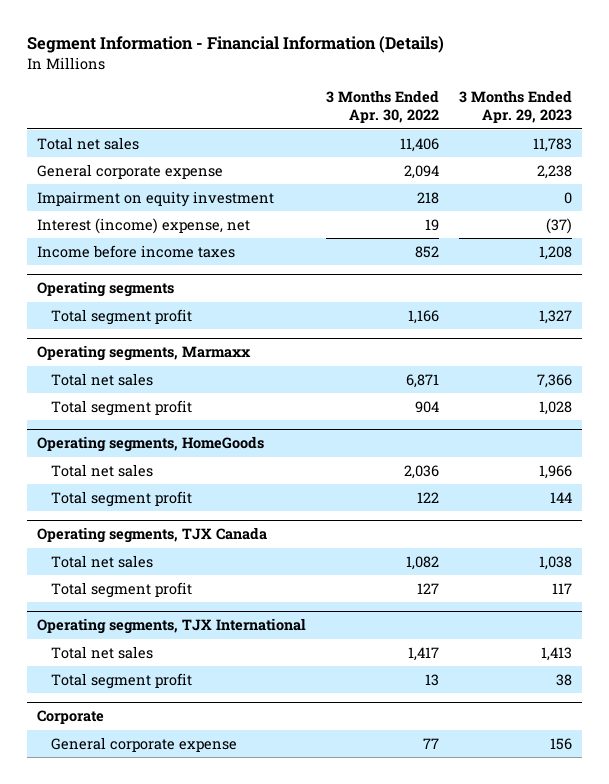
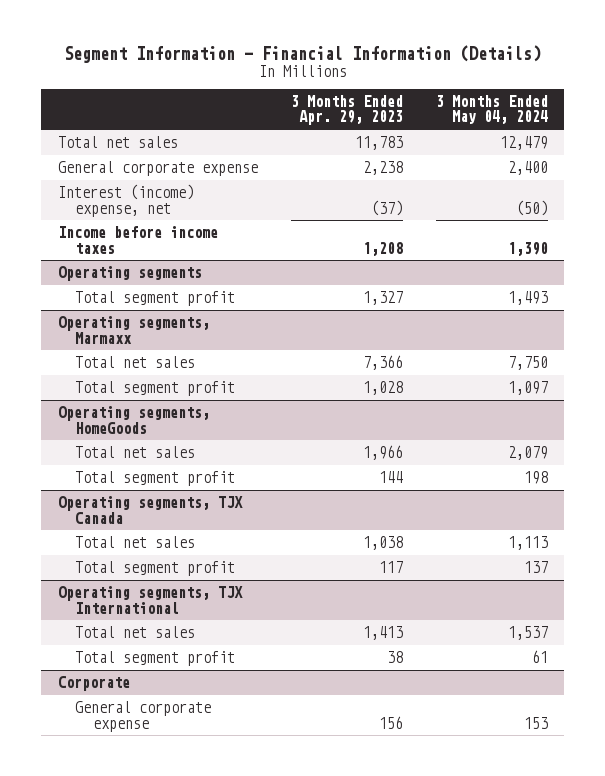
[325,89,439,124] 3 Months Ended Apr. 30, 2022 -> none
none -> [435,94,548,125] 3 Months Ended May 04, 2024
[36,190,274,207] Impairment on equity investment -> none

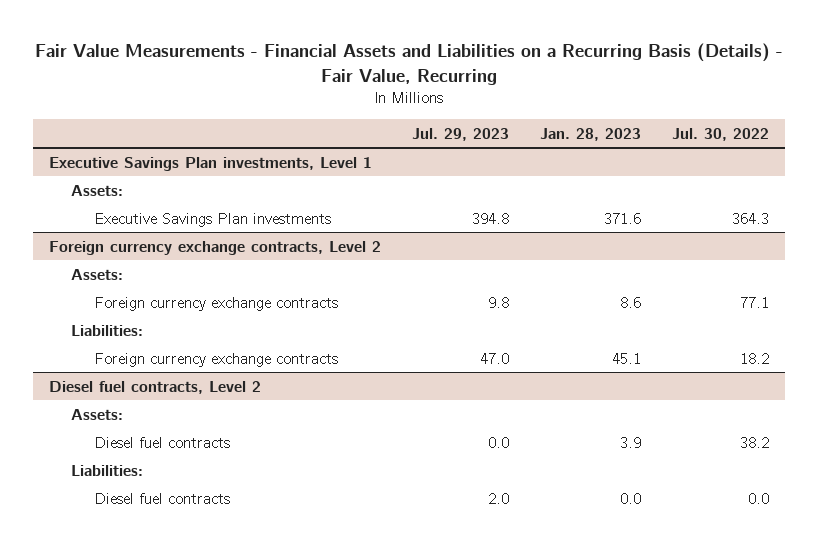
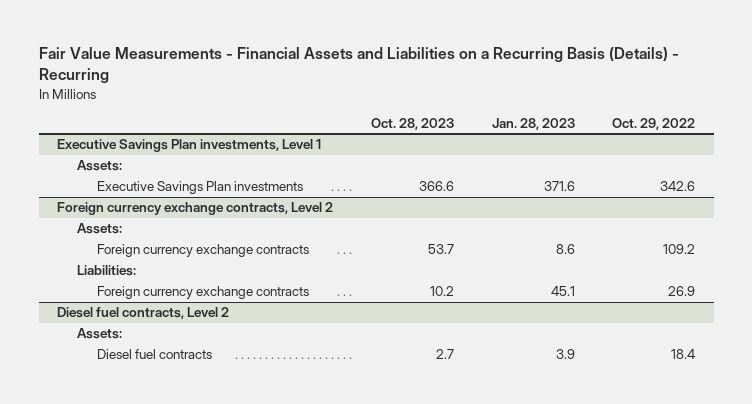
[34,43,783,86] Fair Value Measurements - Financial Assets and Liabilities on a Recurring Basis (Details) - Fair Value, Recurring -> [38,47,679,84] Fair Value Measurements - Financial Assets and Liabilities on a Recurring Basis (Details) - Recurring
[411,127,509,141] Jul. 29, 2023 -> none
[672,127,770,141] Jul. 30, 2022 -> none
none -> [370,117,454,130] Oct. 28, 2023
none -> [612,117,696,130] Oct. 29, 2022
[71,464,144,476] Liabilities: -> none
[93,492,230,504] Diesel fuel contracts -> none

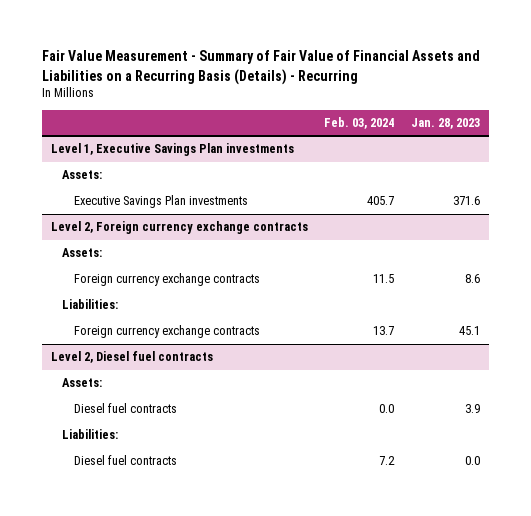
[38,47,679,84] Fair Value Measurements - Financial Assets and Liabilities on a Recurring Basis (Details) - Recurring -> [42,50,481,85] Fair Value Measurement - Summary of Fair Value of Financial Assets and Liabilities on a Recurring Basis (Details) - Recurring
[370,117,454,130] Oct. 28, 2023 -> none
[612,117,696,130] Oct. 29, 2022 -> none
none -> [324,117,395,130] Feb. 03, 2024
[57,139,322,153] Executive Savings Plan investments, Level 1 -> [50,143,294,157] Level 1, Executive Savings Plan investments
[57,202,334,216] Foreign currency exchange contracts, Level 2 -> [50,221,308,235] Level 2, Foreign currency exchange contracts
[57,307,230,320] Diesel fuel contracts, Level 2 -> [50,351,213,364] Level 2, Diesel fuel contracts
none -> [62,429,119,440] Liabilities:
none -> [73,455,177,466] Diesel fuel contracts

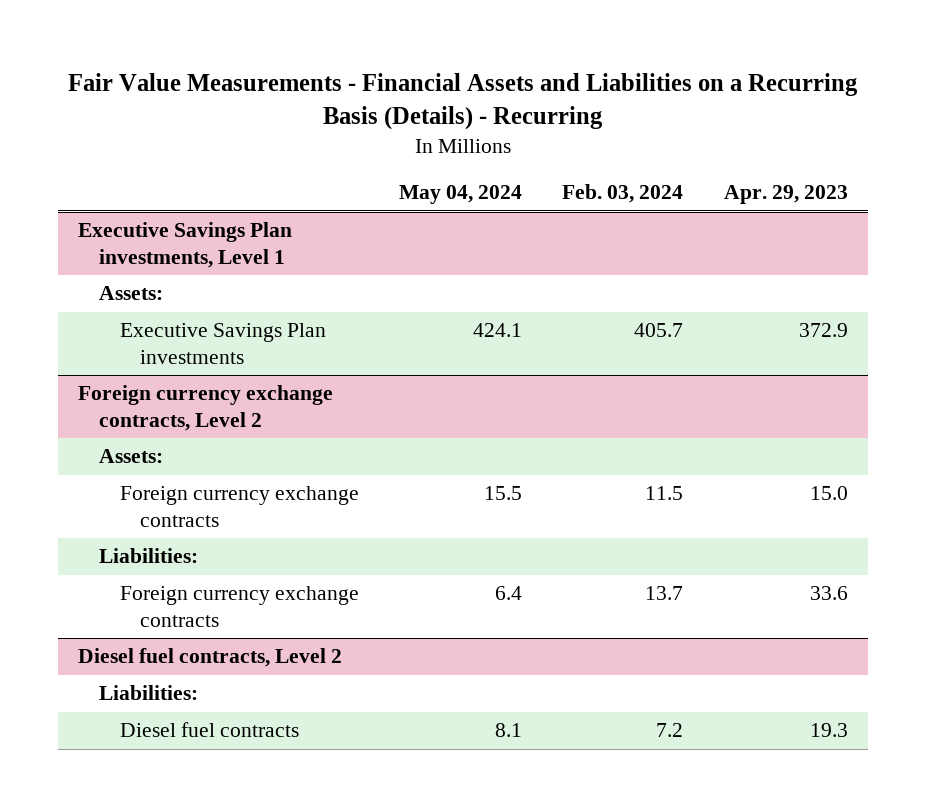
[42,50,481,85] Fair Value Measurement - Summary of Fair Value of Financial Assets and Liabilities on a Recurring Basis (Details) - Recurring -> [67,72,858,130] Fair Value Measurements - Financial Assets and Liabilities on a Recurring Basis (Details) - Recurring
[411,118,481,130] Jan. 28, 2023 -> none
none -> [398,185,522,205] May 04, 2024
none -> [723,185,848,205] Apr. 29, 2023
[50,143,294,157] Level 1, Executive Savings Plan investments -> [77,222,292,268] Executive Savings Plan investments, Level 1
[50,221,308,235] Level 2, Foreign currency exchange contracts -> [77,385,333,431] Foreign currency exchange contracts, Level 2
[62,378,103,388] Assets: -> none
[73,403,177,414] Diesel fuel contracts -> none
[50,351,213,364] Level 2, Diesel fuel contracts -> [77,648,342,668] Diesel fuel contracts, Level 2

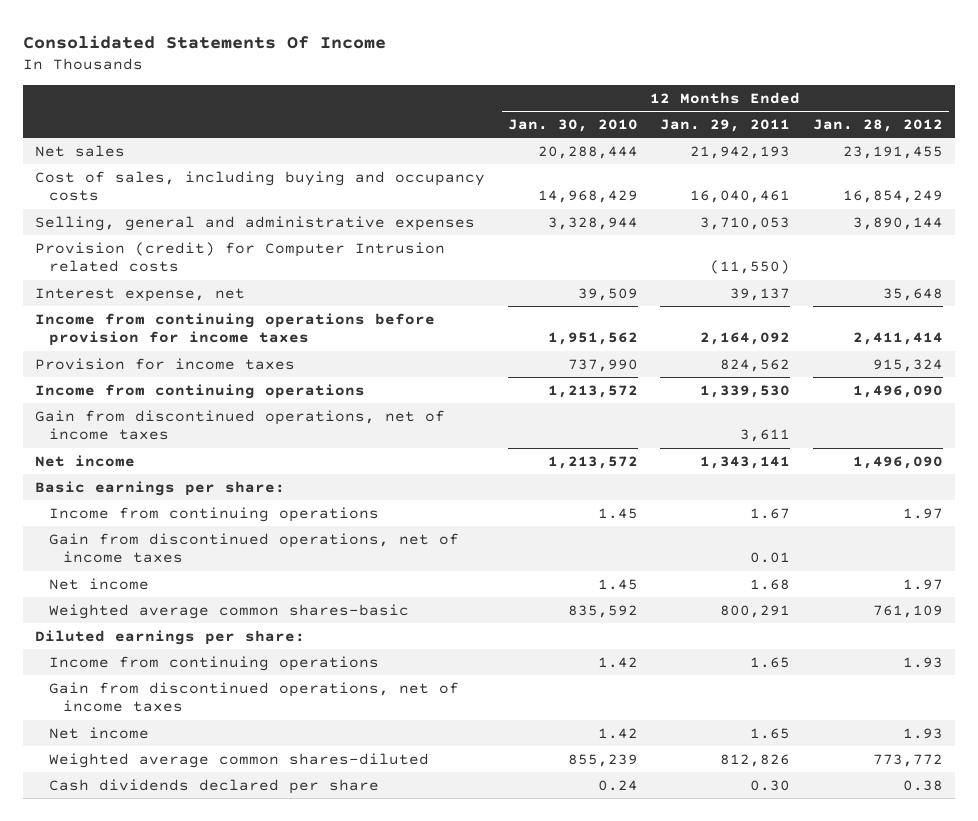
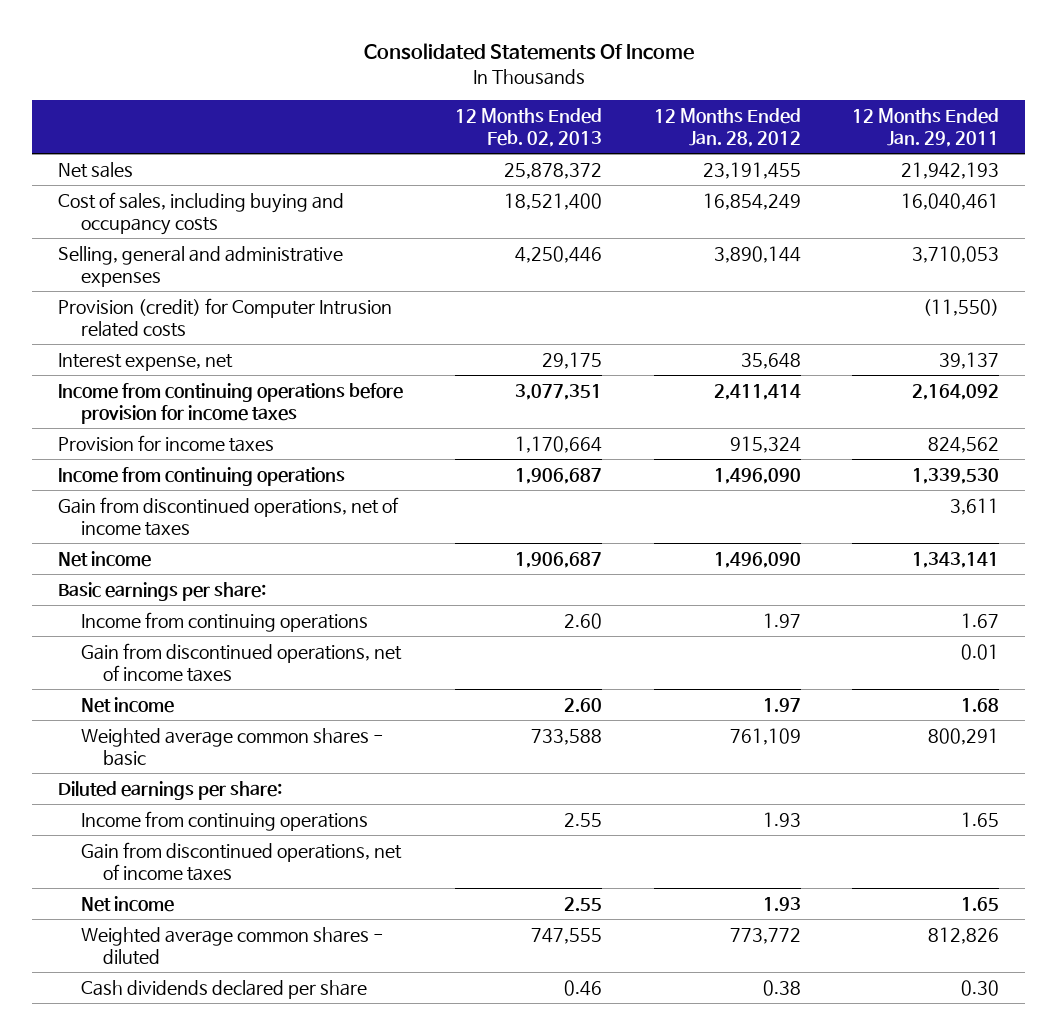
[507,118,638,132] Jan. 30, 2010 -> none
none -> [454,107,602,147] 12 Months Ended Feb. 02, 2013
[48,603,409,619] Weighted average common shares-basic -> [80,727,384,766] Weighted average common shares - basic
[48,752,429,768] Weighted average common shares-diluted -> [80,926,384,965] Weighted average common shares - diluted

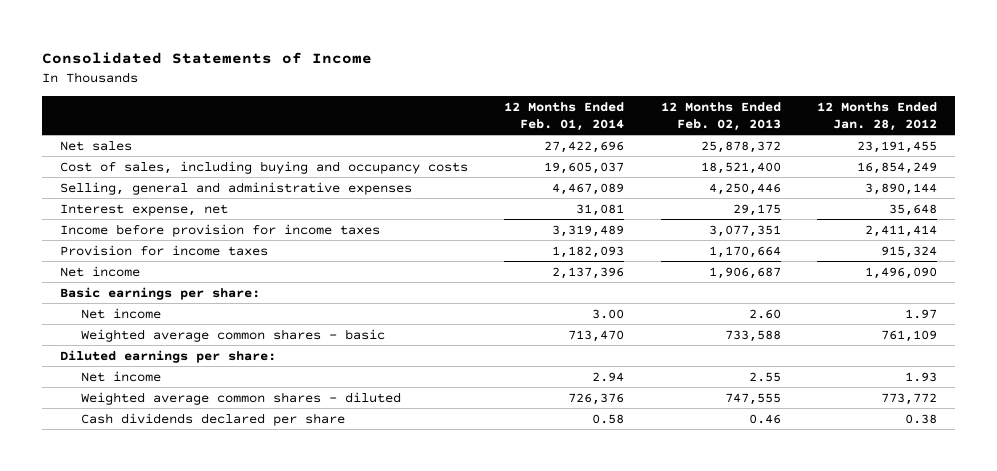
[363,43,694,61] Consolidated Statements Of Income -> [41,52,372,65] Consolidated Statements of Income
[852,107,1000,147] 12 Months Ended Jan. 29, 2011 -> none
none -> [504,101,625,131] 12 Months Ended Feb. 01, 2014
[58,297,393,337] Provision (credit) for Computer Intrusion related costs -> none
[58,382,404,424] Income from continuing operations before provision for income taxes -> [59,223,380,237] Income before provision for income taxes
[58,466,346,486] Income from continuing operations -> none
[58,496,400,536] Gain from discontinued operations, net of income taxes -> none
[80,611,368,632] Income from continuing operations -> none
[80,642,402,682] Gain from discontinued operations, net of income taxes -> none
[80,810,368,831] Income from continuing operations -> none
[80,841,402,881] Gain from discontinued operations, net of income taxes -> none

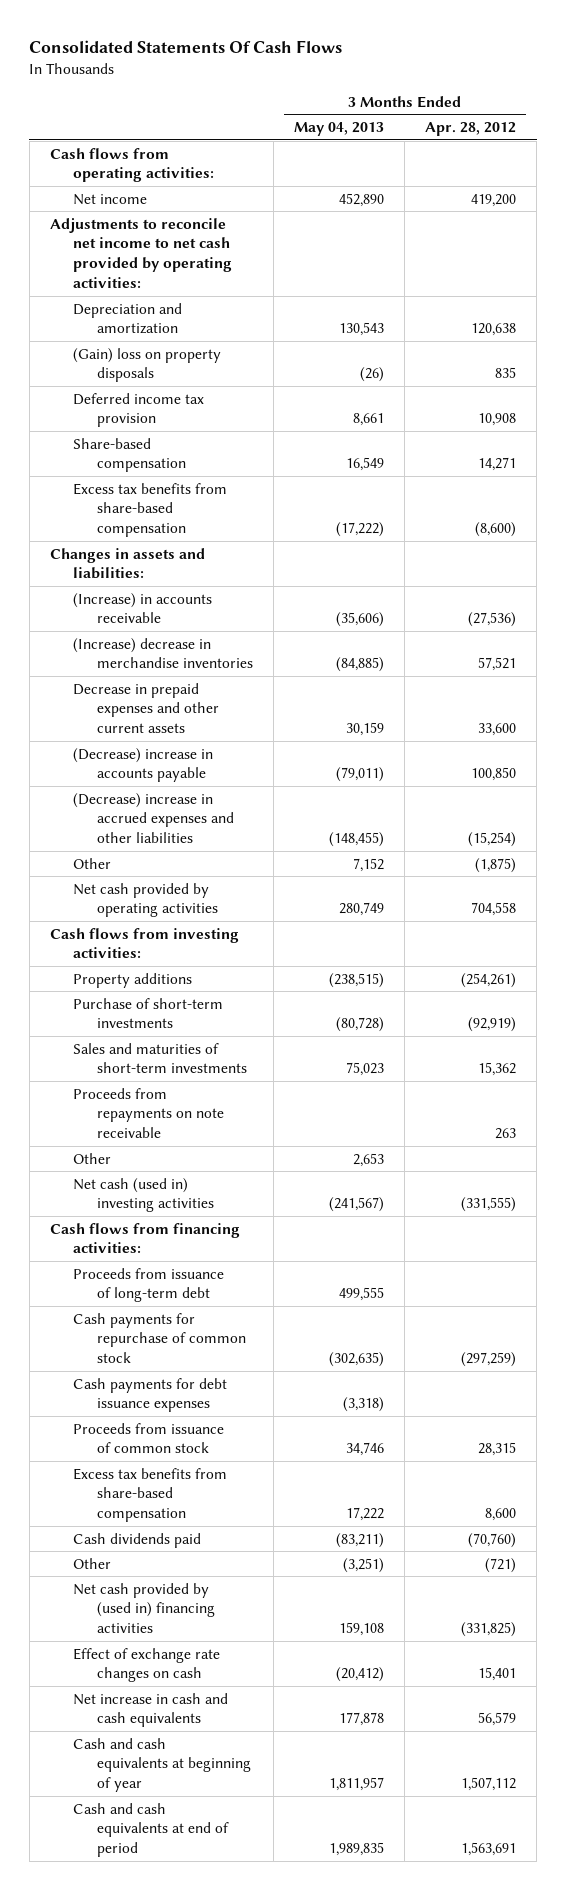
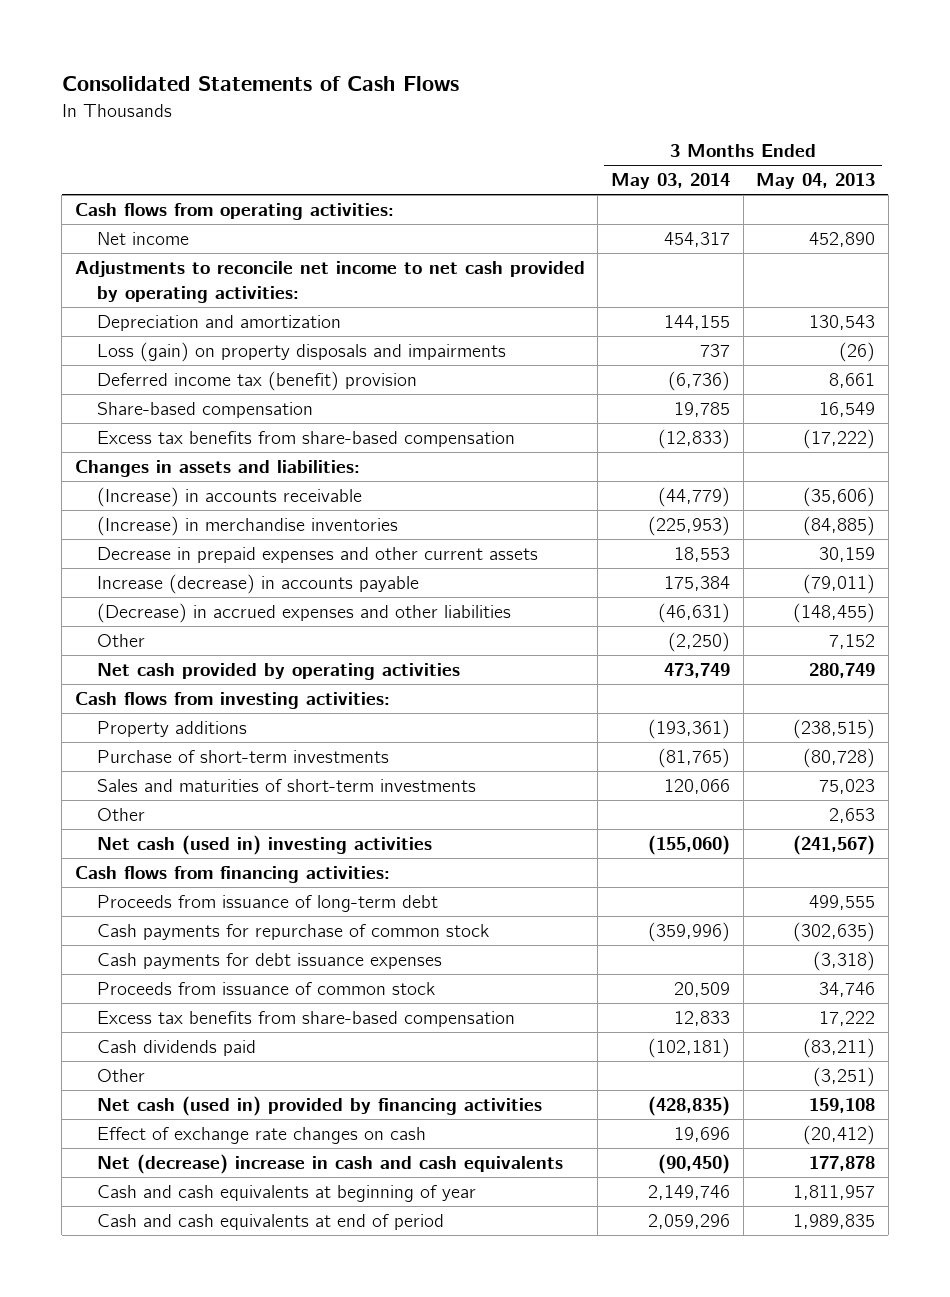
[29,39,343,53] Consolidated Statements Of Cash Flows -> [61,76,459,92] Consolidated Statements of Cash Flows
[425,122,517,137] Apr. 28, 2012 -> none
none -> [610,173,730,190] May 03, 2014
[73,347,222,383] (Gain) loss on property disposals -> [97,342,507,363] Loss (gain) on property disposals and impairments
[73,392,205,428] Deferred income tax provision -> [97,371,418,392] Deferred income tax (benefit) provision
[73,637,254,669] (Increase) decrease in merchandise inventories -> [97,516,399,537] (Increase) in merchandise inventories
[73,747,214,783] (Decrease) increase in accounts payable -> [97,574,420,595] Increase (decrease) in accounts payable
[73,792,235,844] (Decrease) increase in accrued expenses and other liabilities -> [97,603,512,624] (Decrease) in accrued expenses and other liabilities
[73,1087,225,1139] Proceeds from repayments on note receivable -> none
[73,1582,216,1634] Net cash provided by (used in) financing activities -> [97,1096,543,1117] Net cash (used in) provided by financing activities
[73,1692,229,1728] Net increase in cash and cash equivalents -> [97,1154,564,1175] Net (decrease) increase in cash and cash equivalents

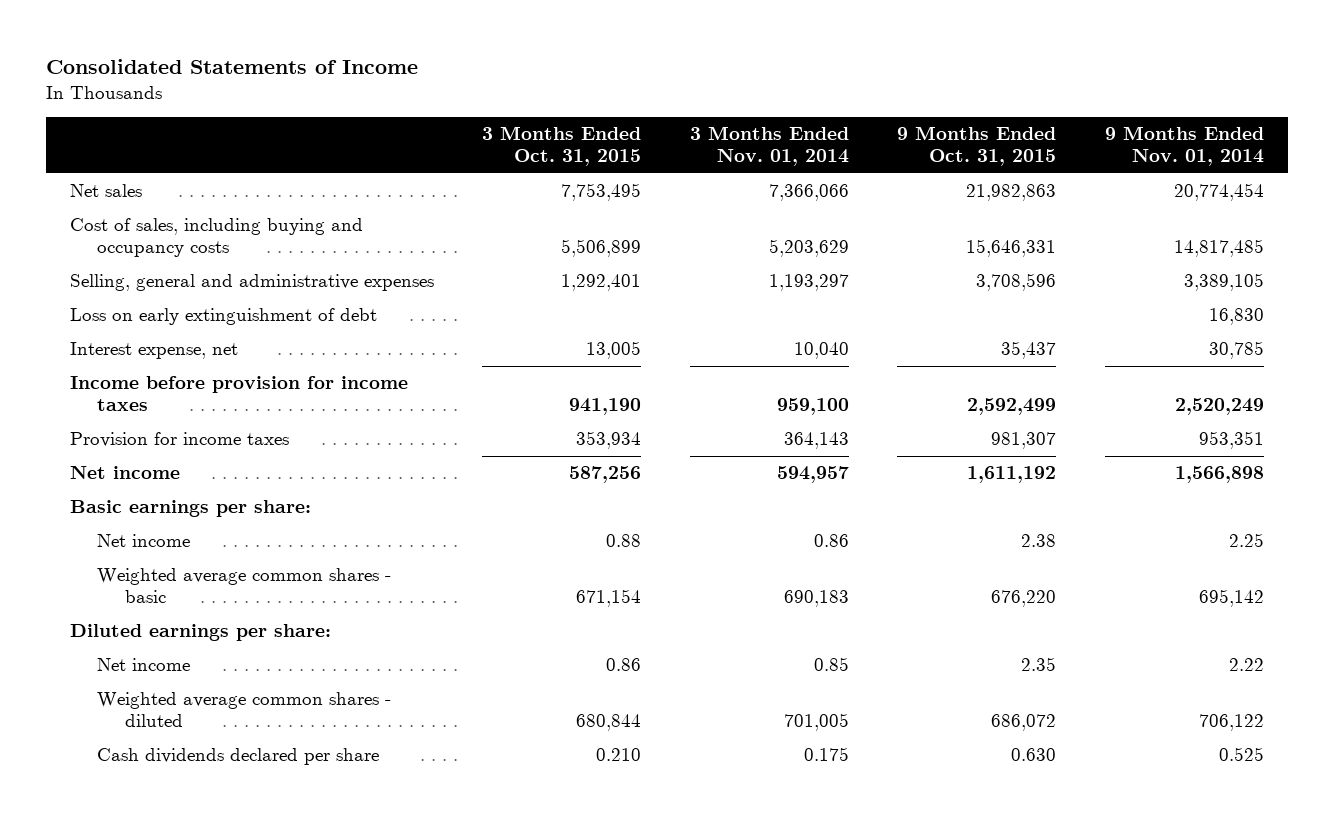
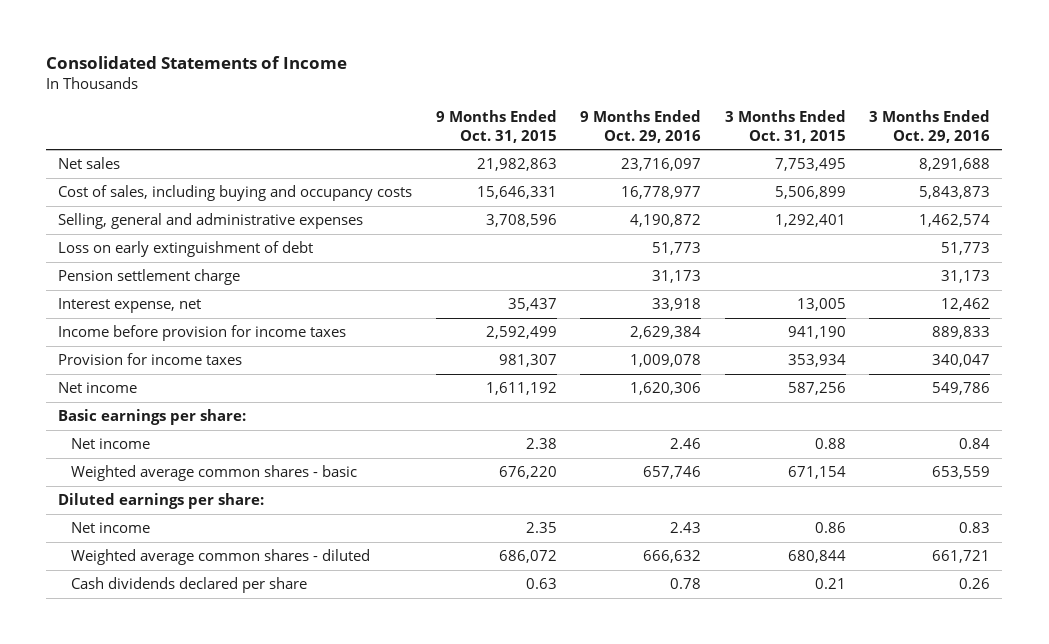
[689,126,849,166] 3 Months Ended Nov. 01, 2014 -> none
[1104,126,1264,166] 9 Months Ended Nov. 01, 2014 -> none
none -> [580,110,702,143] 9 Months Ended Oct. 29, 2016
none -> [869,110,991,143] 3 Months Ended Oct. 29, 2016
none -> [58,268,241,285] Pension settlement charge
[596,748,642,762] 0.210 -> [814,577,846,589] 0.21
[1011,748,1057,762] 0.630 -> [525,577,557,589] 0.63

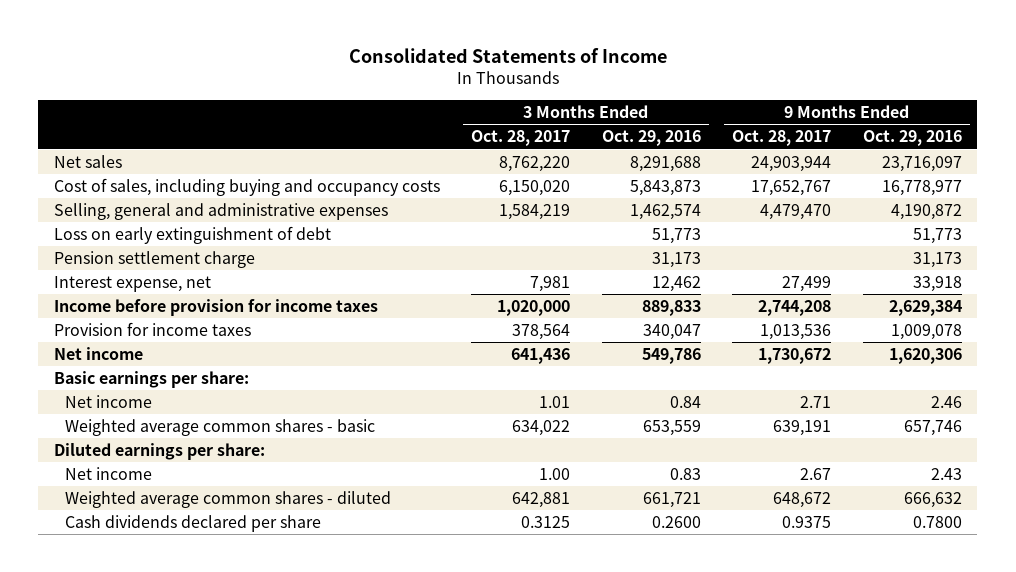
[435,110,557,143] 9 Months Ended Oct. 31, 2015 -> none
[724,110,846,143] 3 Months Ended Oct. 31, 2015 -> none
none -> [471,130,571,147] Oct. 28, 2017
none -> [732,130,832,147] Oct. 28, 2017
[670,577,702,589] 0.78 -> [912,515,962,528] 0.7800
[959,577,991,589] 0.26 -> [651,515,701,528] 0.2600

